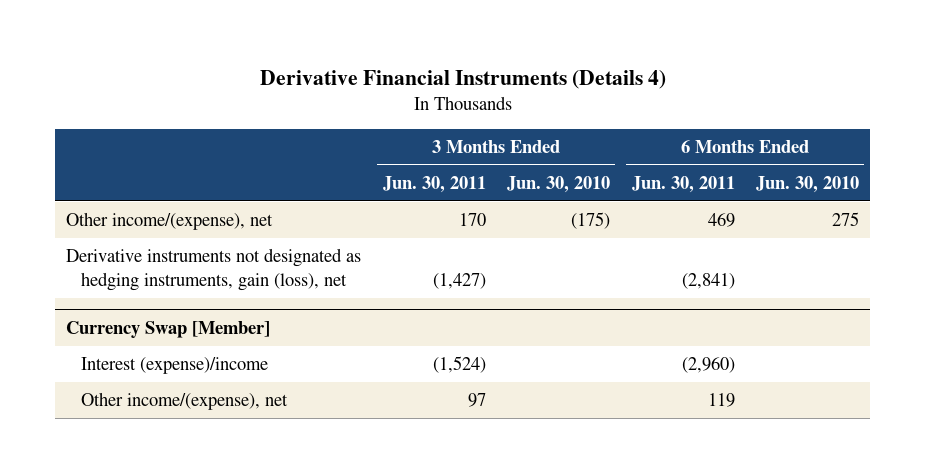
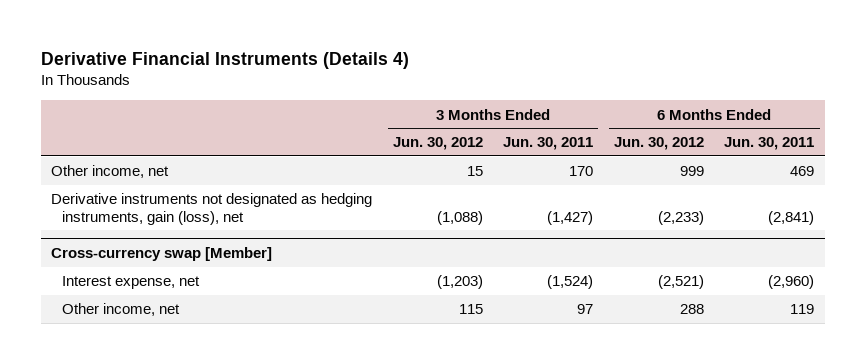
[507,175,611,193] Jun. 30, 2010 -> none
[755,175,859,193] Jun. 30, 2010 -> none
none -> [392,137,483,151] Jun. 30, 2012
none -> [613,137,704,151] Jun. 30, 2012
[66,212,274,231] Other income/(expense), net -> [51,165,170,179] Other income, net
[66,321,271,339] Currency Swap [Member] -> [51,246,273,261] Cross-currency swap [Member]
[80,357,268,375] Interest (expense)/income -> [61,276,200,290] Interest expense, net
[80,392,288,411] Other income/(expense), net -> [61,303,180,317] Other income, net

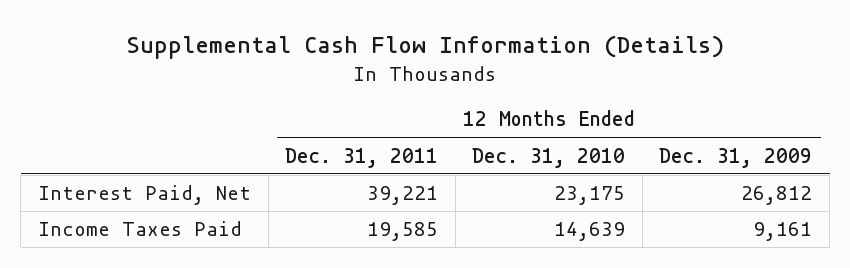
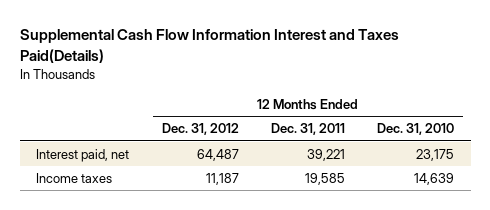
[126,34,725,59] Supplemental Cash Flow Information (Details) -> [19,29,399,63] Supplemental Cash Flow Information Interest and Taxes Paid(Details)
[659,147,813,168] Dec. 31, 2009 -> none
none -> [161,123,239,136] Dec. 31, 2012
[37,185,251,206] Interest Paid, Net -> [36,149,130,163] Interest paid, net
[37,221,242,237] Income Taxes Paid -> [36,173,113,184] Income taxes

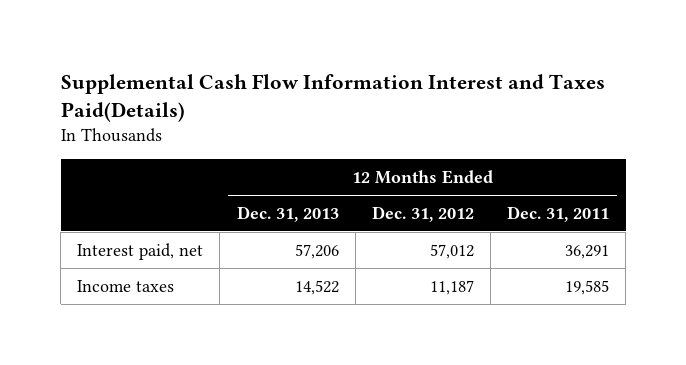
[377,123,455,136] Dec. 31, 2010 -> none
none -> [236,205,339,222] Dec. 31, 2013
[196,149,239,162] 64,487 -> [429,243,474,259] 57,012
[306,149,345,162] 39,221 -> [564,244,609,259] 36,291

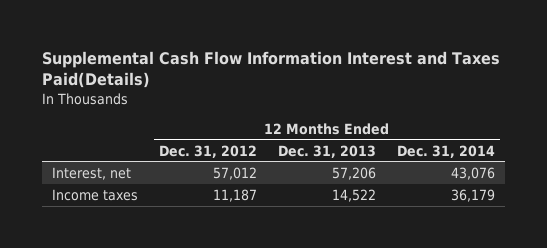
[506,205,609,222] Dec. 31, 2011 -> none
none -> [396,144,495,158] Dec. 31, 2014
[77,242,204,260] Interest paid, net -> [52,166,132,180] Interest, net

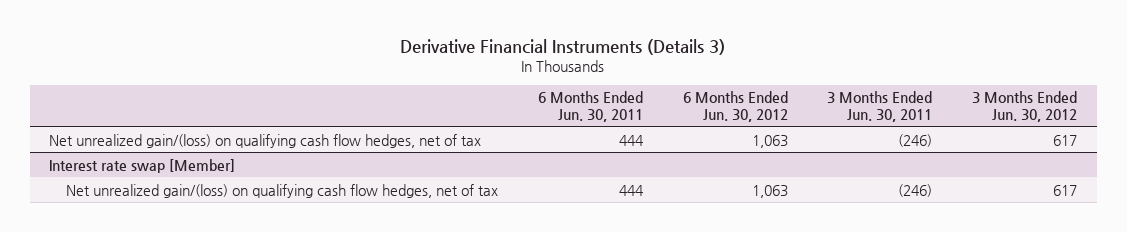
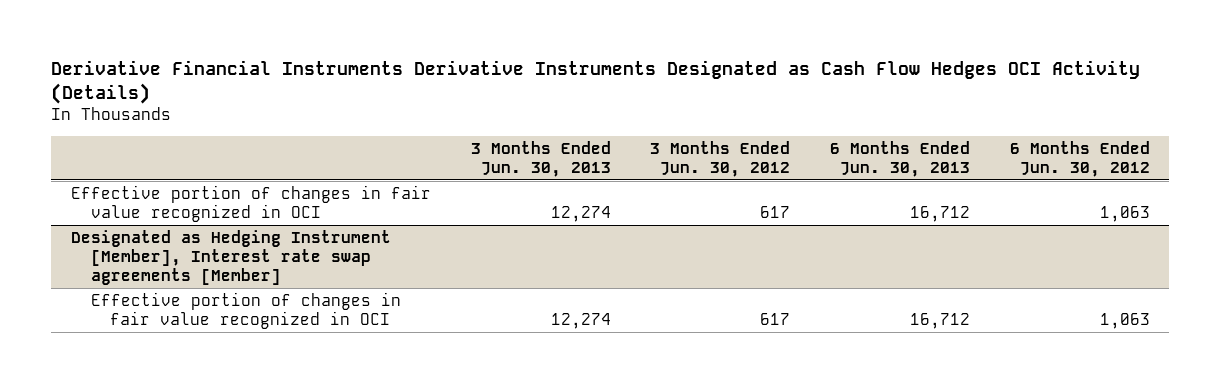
[400,38,726,55] Derivative Financial Instruments (Details 3) -> [51,60,1141,105] Derivative Financial Instruments Derivative Instruments Designated as Cash Flow Hedges OCI Activity (Details)
[537,91,643,122] 6 Months Ended Jun. 30, 2011 -> none
[827,91,933,122] 3 Months Ended Jun. 30, 2011 -> none
none -> [470,140,611,177] 3 Months Ended Jun. 30, 2013
none -> [829,140,970,177] 6 Months Ended Jun. 30, 2013
[49,158,236,173] Interest rate swap [Member] -> none
[49,133,482,148] Net unrealized gain/(loss) on qualifying cash flow hedges, net of tax -> [71,184,432,223] Effective portion of changes in fair value recognized in OCI
none -> [71,229,392,286] Designated as Hedging Instrument [Member], Interest rate swap agreements [Member]
[66,183,499,198] Net unrealized gain/(loss) on qualifying cash flow hedges, net of tax -> [90,291,401,330] Effective portion of changes in fair value recognized in OCI

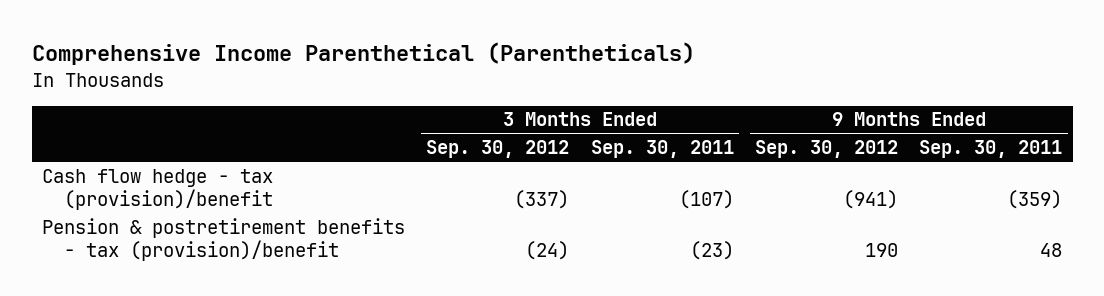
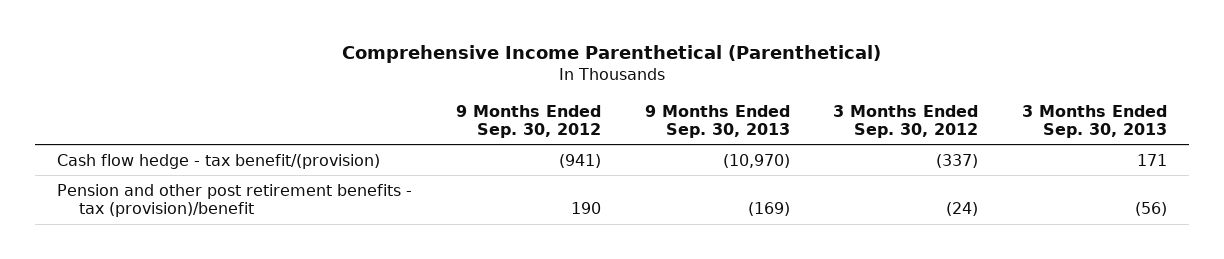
[31,42,695,66] Comprehensive Income Parenthetical (Parentheticals) -> [342,45,882,64] Comprehensive Income Parenthetical (Parenthetical)
[590,140,734,159] Sep. 30, 2011 -> none
[919,140,1063,159] Sep. 30, 2011 -> none
none -> [644,104,790,139] 9 Months Ended Sep. 30, 2013
none -> [1022,104,1168,139] 3 Months Ended Sep. 30, 2013
[42,168,274,211] Cash flow hedge - tax (provision)/benefit -> [56,153,380,169] Cash flow hedge - tax benefit/(provision)
[42,217,406,262] Pension & postretirement benefits - tax (provision)/benefit -> [56,183,412,218] Pension and other post retirement benefits - tax (provision)/benefit

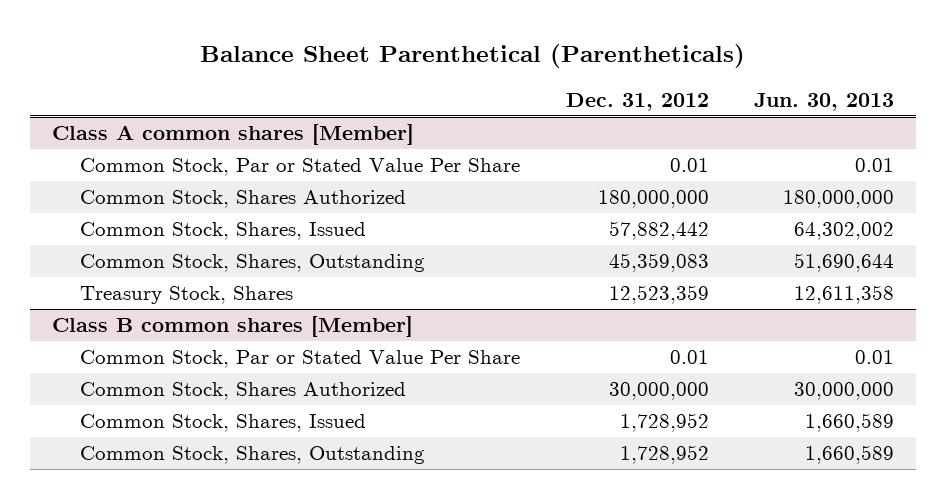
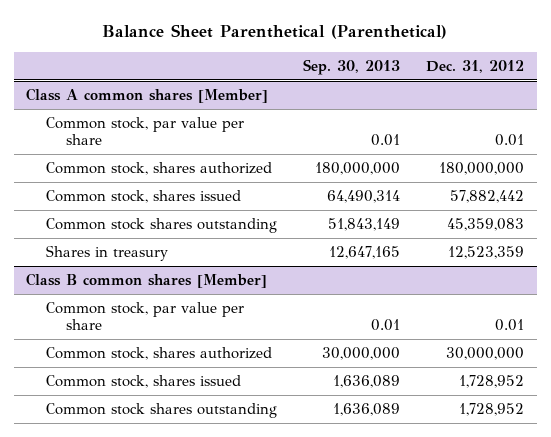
[199,44,745,69] Balance Sheet Parenthetical (Parentheticals) -> [102,23,448,39] Balance Sheet Parenthetical (Parenthetical)
[753,92,894,111] Jun. 30, 2013 -> none
none -> [303,58,401,75] Sep. 30, 2013
[80,158,521,177] Common Stock, Par or Stated Value Per Share -> [46,117,245,146] Common stock, par value per share
[80,190,407,209] Common Stock, Shares Authorized -> [46,162,273,176] Common stock, shares authorized
[80,222,367,241] Common Stock, Shares, Issued -> [46,190,242,204] Common stock, shares issued
[80,254,426,273] Common Stock, Shares, Outstanding -> [46,218,278,234] Common stock shares outstanding
[80,286,294,305] Treasury Stock, Shares -> [46,245,169,262] Shares in treasury
[80,350,521,369] Common Stock, Par or Stated Value Per Share -> [46,302,245,331] Common stock, par value per share
[80,382,407,401] Common Stock, Shares Authorized -> [46,347,273,361] Common stock, shares authorized
[80,414,367,433] Common Stock, Shares, Issued -> [46,375,242,389] Common stock, shares issued
[80,446,426,465] Common Stock, Shares, Outstanding -> [46,403,278,419] Common stock shares outstanding

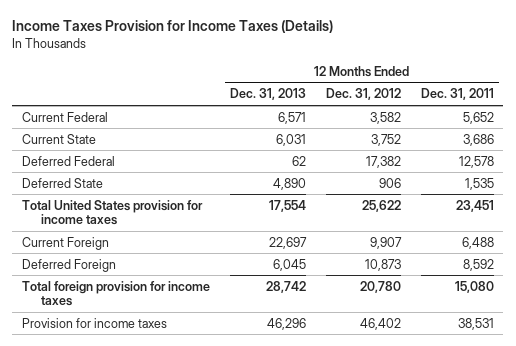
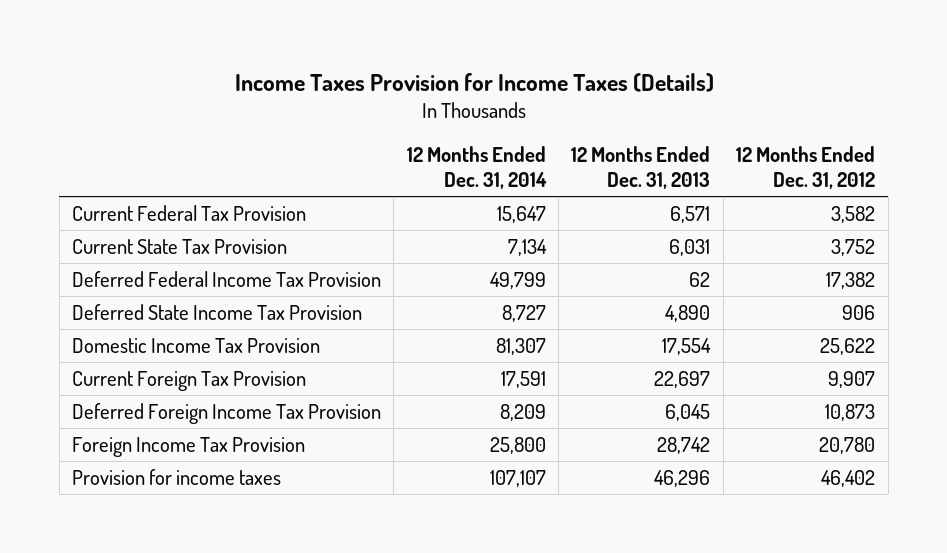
[420,88,494,101] Dec. 31, 2011 -> none
none -> [406,146,547,190] 12 Months Ended Dec. 31, 2014
[22,111,109,122] Current Federal -> [72,204,307,221] Current Federal Tax Provision
[22,133,97,144] Current State -> [72,238,288,254] Current State Tax Provision
[22,155,116,166] Deferred Federal -> [72,270,382,287] Deferred Federal Income Tax Provision
[22,177,104,188] Deferred State -> [72,303,363,320] Deferred State Income Tax Provision
[22,199,204,226] Total United States provision for income taxes -> [72,337,321,353] Domestic Income Tax Provision
[22,236,110,250] Current Foreign -> [72,370,307,391] Current Foreign Tax Provision
[22,258,117,272] Deferred Foreign -> [72,402,382,424] Deferred Foreign Income Tax Provision
[22,280,211,307] Total foreign provision for income taxes -> [72,436,306,457] Foreign Income Tax Provision

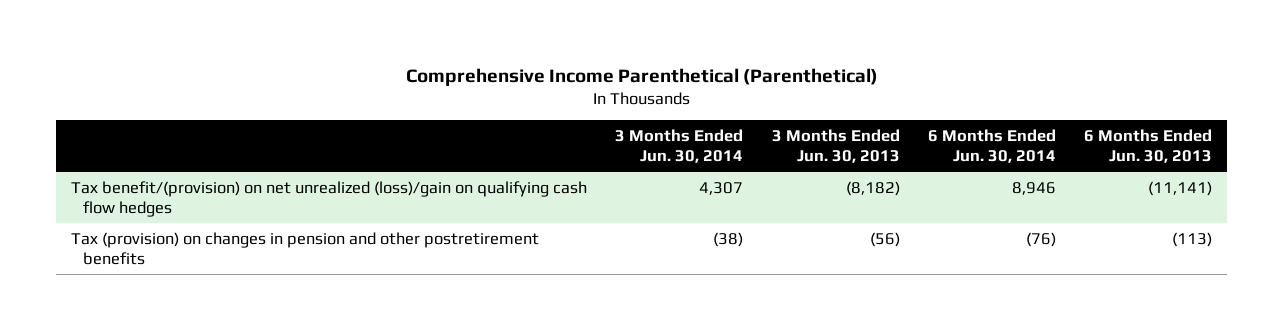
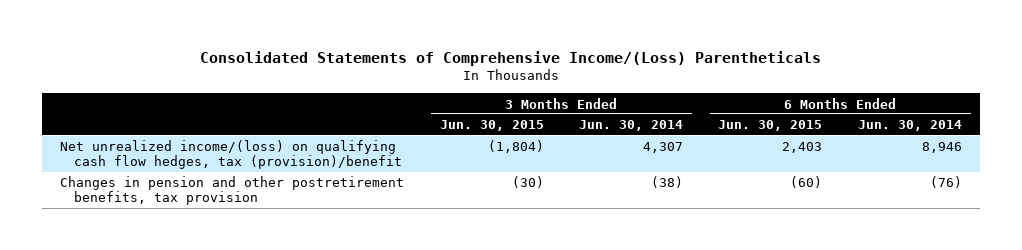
[405,67,878,86] Comprehensive Income Parenthetical (Parenthetical) -> [200,50,822,66] Consolidated Statements of Comprehensive Income/(Loss) Parentheticals
[771,129,900,164] 3 Months Ended Jun. 30, 2013 -> none
[1084,129,1213,164] 6 Months Ended Jun. 30, 2013 -> none
none -> [439,120,544,132] Jun. 30, 2015
none -> [718,120,823,132] Jun. 30, 2015
[70,180,587,217] Tax benefit/(provision) on net unrealized (loss)/gain on qualifying cash flow hedges -> [60,140,403,170] Net unrealized income/(loss) on qualifying cash flow hedges, tax (provision)/benefit
[70,231,539,265] Tax (provision) on changes in pension and other postretirement benefits -> [60,176,405,206] Changes in pension and other postretirement benefits, tax provision

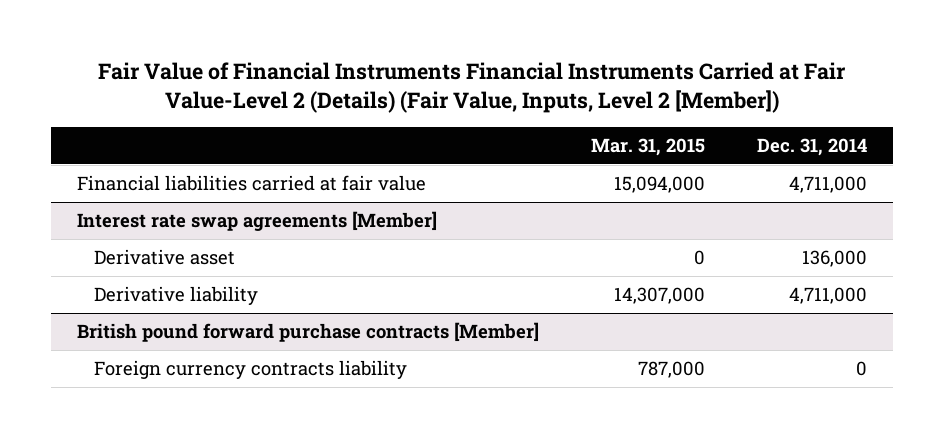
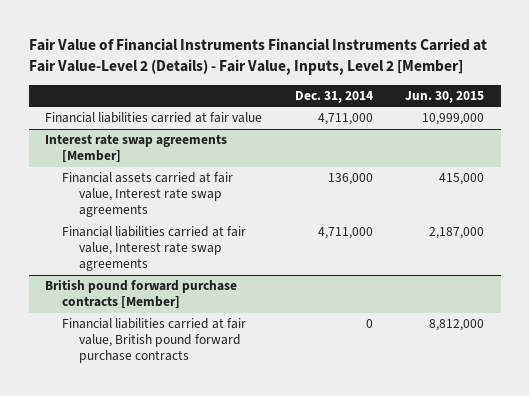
[97,62,846,114] Fair Value of Financial Instruments Financial Instruments Carried at Fair Value-Level 2 (Details) (Fair Value, Inputs, Level 2 [Member]) -> [28,37,487,76] Fair Value of Financial Instruments Financial Instruments Carried at Fair Value-Level 2 (Details) - Fair Value, Inputs, Level 2 [Member]
[590,138,705,157] Mar. 31, 2015 -> none
none -> [405,91,485,104] Jun. 30, 2015
[94,249,236,266] Derivative asset -> [61,172,233,218] Financial assets carried at fair value, Interest rate swap agreements
[94,286,259,306] Derivative liability -> [61,226,246,272] Financial liabilities carried at fair value, Interest rate swap agreements
[94,360,408,380] Foreign currency contracts liability -> [61,318,246,364] Financial liabilities carried at fair value, British pound forward purchase contracts

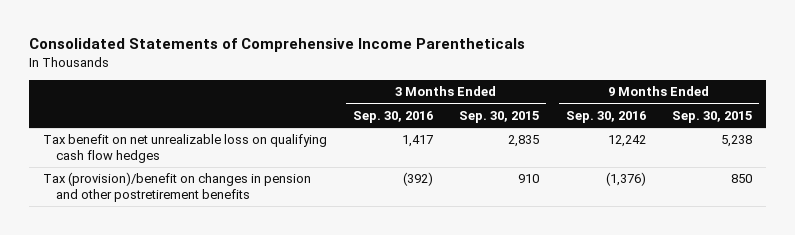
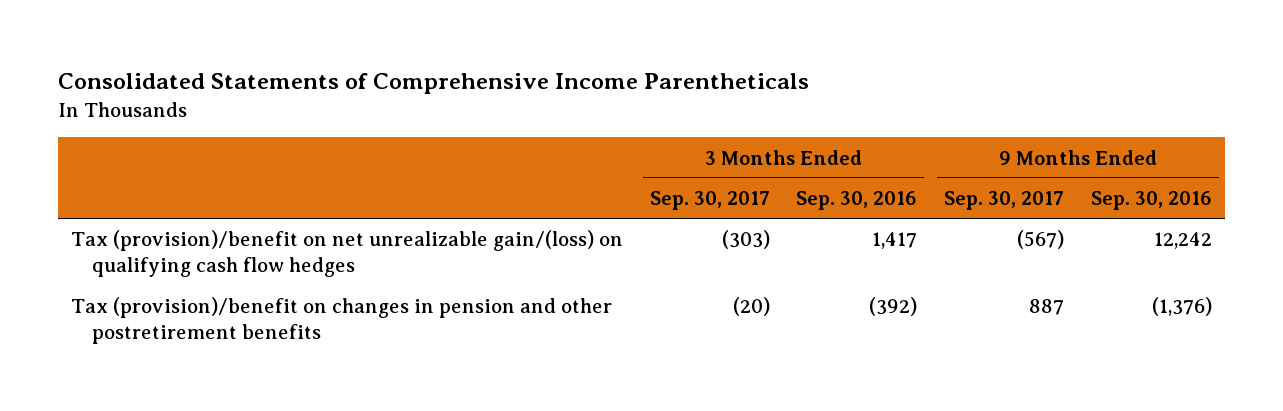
[459,110,540,123] Sep. 30, 2015 -> none
[672,110,753,123] Sep. 30, 2015 -> none
none -> [649,191,770,211] Sep. 30, 2017
none -> [944,191,1065,211] Sep. 30, 2017
[42,134,327,163] Tax benefit on net unrealizable loss on qualifying cash flow hedges -> [70,230,623,278] Tax (provision)/benefit on net unrealizable gain/(loss) on qualifying cash flow hedges

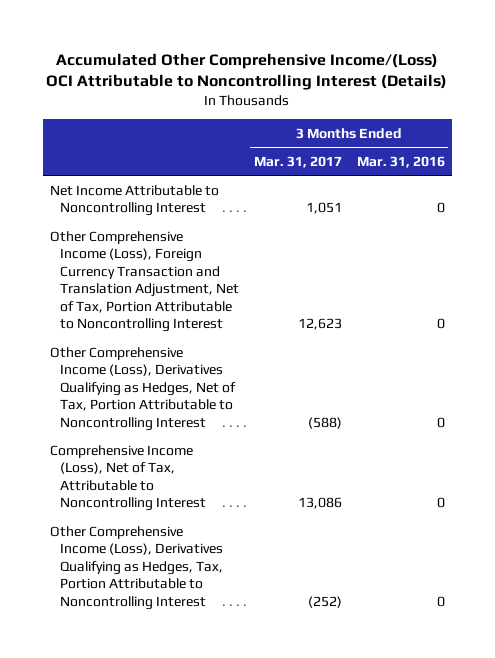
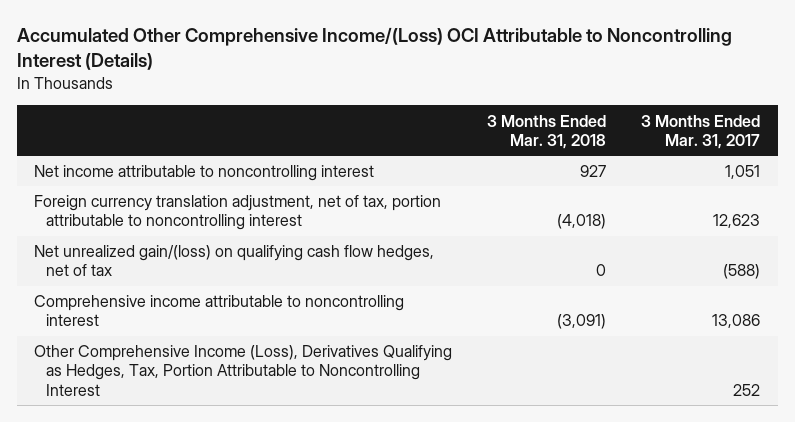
[356,155,445,168] Mar. 31, 2016 -> none
none -> [487,114,607,149] 3 Months Ended Mar. 31, 2018
[50,184,220,217] Net Income Attributable to Noncontrolling Interest -> [34,165,375,182] Net income attributable to noncontrolling interest
[50,230,240,333] Other Comprehensive Income (Loss), Foreign Currency Transaction and Translation Adjustment, Net of Tax, Portion Attributable to Noncontrolling Interest -> [34,195,442,231] Foreign currency translation adjustment, net of tax, portion attributable to noncontrolling interest
[50,346,237,431] Other Comprehensive Income (Loss), Derivatives Qualifying as Hedges, Net of Tax, Portion Attributable to Noncontrolling Interest -> [34,245,435,277] Net unrealized gain/(loss) on qualifying cash flow hedges, net of tax
[50,444,207,512] Comprehensive Income (Loss), Net of Tax, Attributable to Noncontrolling Interest -> [34,295,405,327] Comprehensive income attributable to noncontrolling interest
[307,595,342,608] (252) -> [733,383,761,396] 252

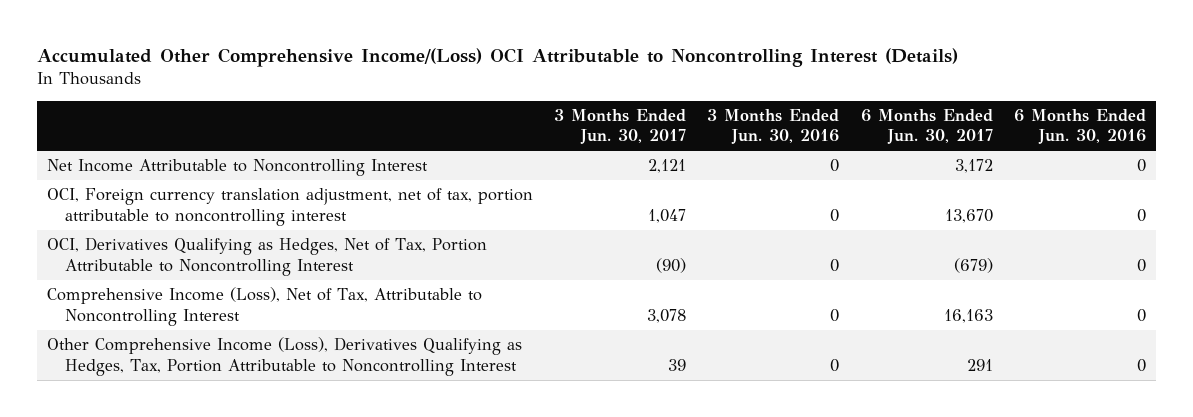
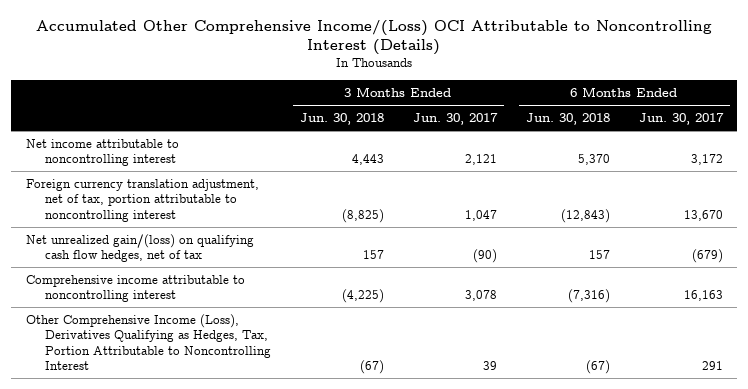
[707,108,840,145] 3 Months Ended Jun. 30, 2016 -> none
[1013,108,1146,145] 6 Months Ended Jun. 30, 2016 -> none
none -> [299,112,384,125] Jun. 30, 2018
none -> [525,112,610,125] Jun. 30, 2018
[47,159,429,177] Net Income Attributable to Noncontrolling Interest -> [25,138,179,167] Net income attributable to noncontrolling interest
[47,188,534,226] OCI, Foreign currency translation adjustment, net of tax, portion attributable to noncontrolling interest -> [25,178,259,222] Foreign currency translation adjustment, net of tax, portion attributable to noncontrolling interest
[47,237,488,276] OCI, Derivatives Qualifying as Hedges, Net of Tax, Portion Attributable to Noncontrolling Interest -> [25,233,254,263] Net unrealized gain/(loss) on qualifying cash flow hedges, net of tax
[47,287,483,326] Comprehensive Income (Loss), Net of Tax, Attributable to Noncontrolling Interest -> [25,274,245,303] Comprehensive income attributable to noncontrolling interest

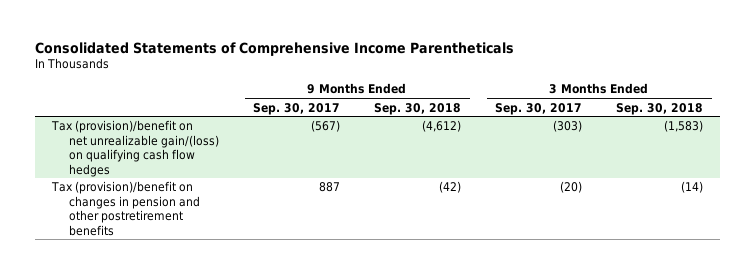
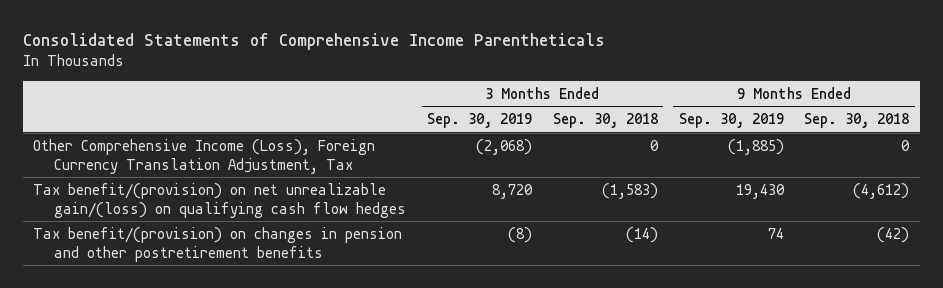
[253,102,341,115] Sep. 30, 2017 -> none
[495,102,583,115] Sep. 30, 2017 -> none
none -> [426,113,532,129] Sep. 30, 2019
none -> [678,113,784,129] Sep. 30, 2019
none -> [33,138,376,174] Other Comprehensive Income (Loss), Foreign Currency Translation Adjustment, Tax
[50,120,220,177] Tax (provision)/benefit on net unrealizable gain/(loss) on qualifying cash flow hedges -> [33,182,407,218] Tax benefit/(provision) on net unrealizable gain/(loss) on qualifying cash flow hedges
[50,181,201,236] Tax (provision)/benefit on changes in pension and other postretirement benefits -> [33,226,403,262] Tax benefit/(provision) on changes in pension and other postretirement benefits

